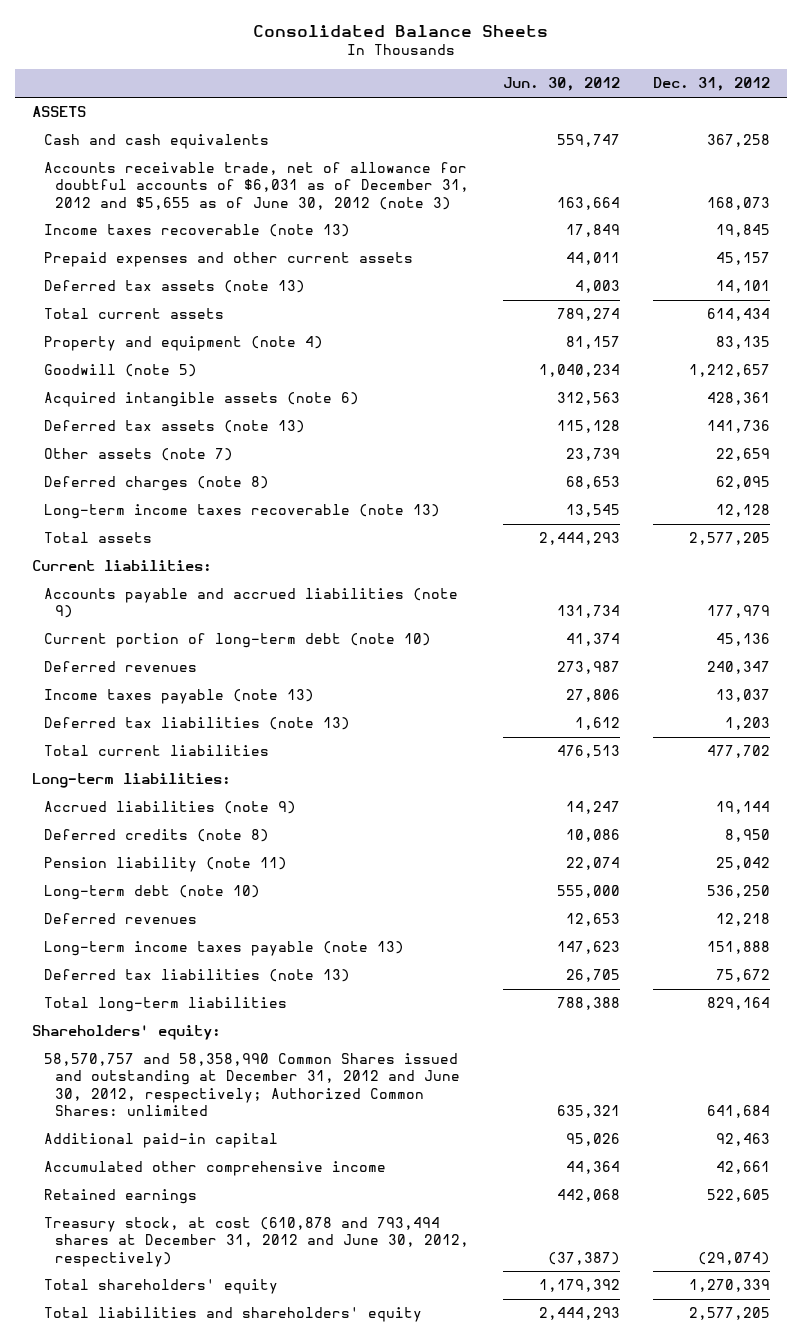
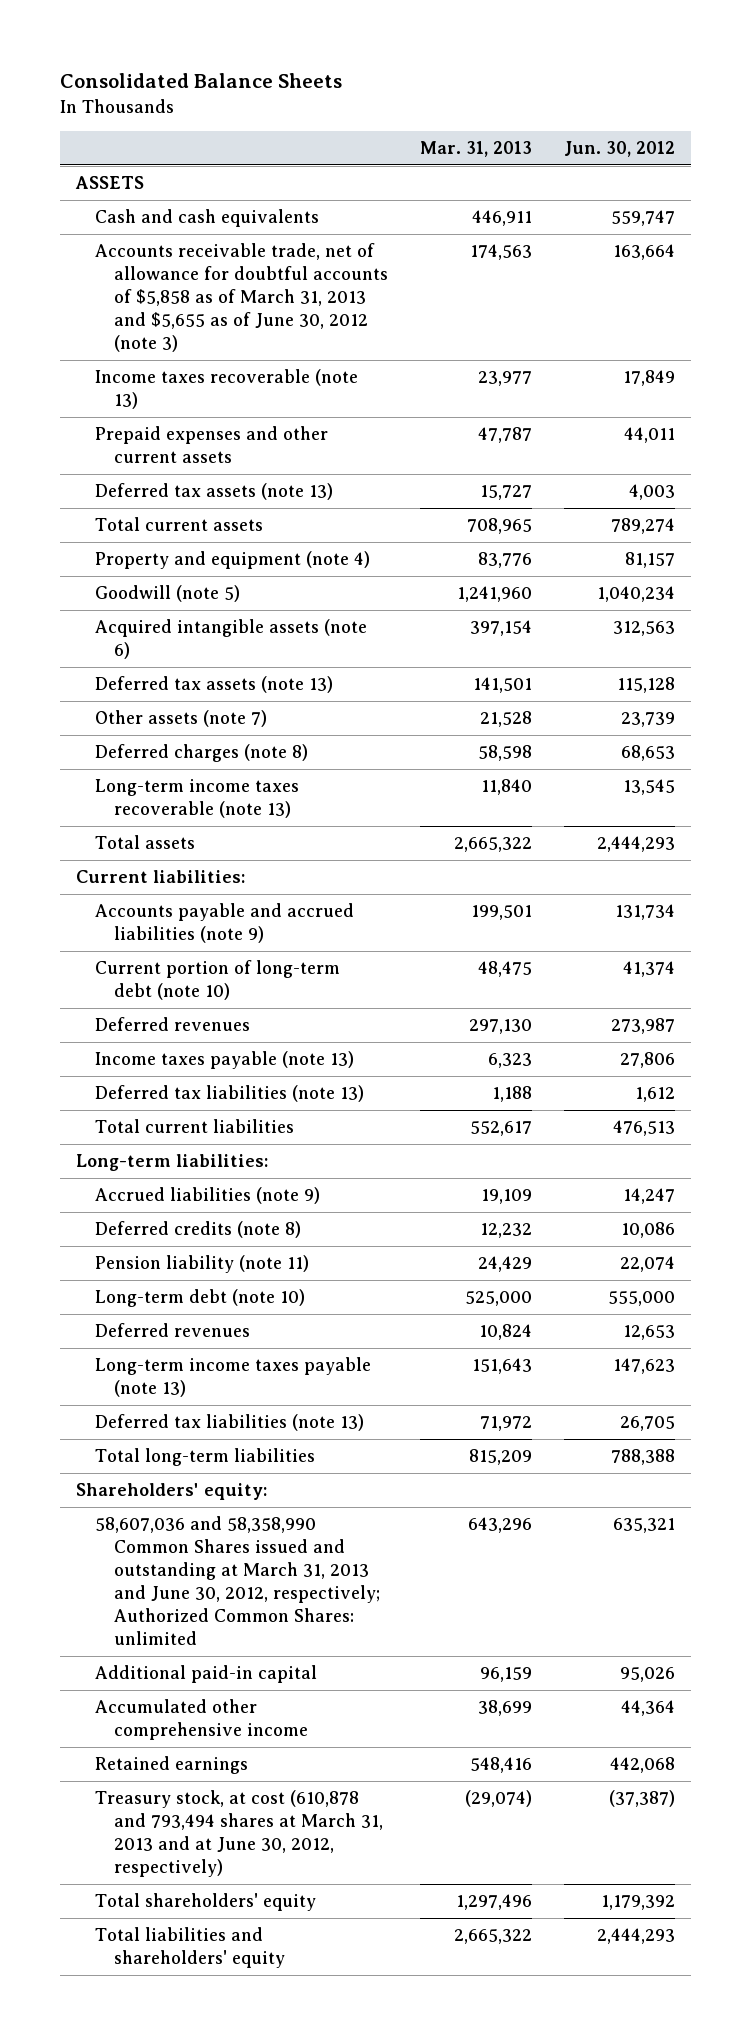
[653,77,771,92] Dec. 31, 2012 -> none
none -> [420,141,533,158] Mar. 31, 2013
[43,162,469,210] Accounts receivable trade, net of allowance for doubtful accounts of $6,031 as of December 31, 2012 and $5,655 as of June 30, 2012 (note 3) -> [95,243,389,353] Accounts receivable trade, net of allowance for doubtful accounts of $5,858 as of March 31, 2013 and $5,655 as of June 30, 2012 (note 3)
[43,1053,460,1116] 58,570,757 and 58,358,990 Common Shares issued and outstanding at December 31, 2012 and June 30, 2012, respectively; Authorized Common Shares: unlimited -> [95,1516,381,1646] 58,607,036 and 58,358,990 Common Shares issued and outstanding at March 31, 2013 and June 30, 2012, respectively; Authorized Common Shares: unlimited
[43,1217,469,1267] Treasury stock, at cost (610,878 and 793,494 shares at December 31, 2012 and June 30, 2012, respectively) -> [95,1790,384,1878] Treasury stock, at cost (610,878 and 793,494 shares at March 31, 2013 and at June 30, 2012, respectively)

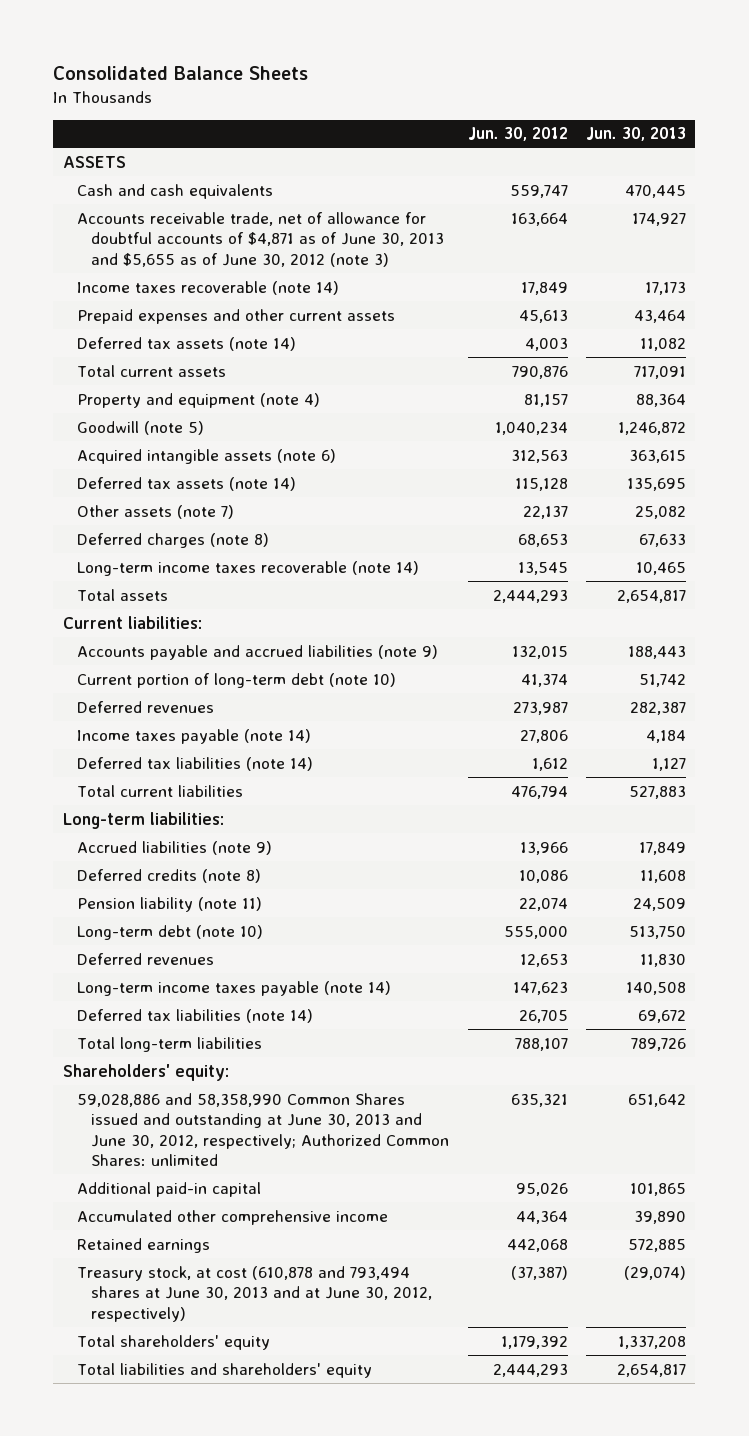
[420,141,533,158] Mar. 31, 2013 -> none
none -> [586,127,687,142] Jun. 30, 2013
[95,243,389,353] Accounts receivable trade, net of allowance for doubtful accounts of $5,858 as of March 31, 2013 and $5,655 as of June 30, 2012 (note 3) -> [76,211,444,267] Accounts receivable trade, net of allowance for doubtful accounts of $4,871 as of June 30, 2013 and $5,655 as of June 30, 2012 (note 3)
[95,369,359,410] Income taxes recoverable (note 13) -> [76,280,339,295] Income taxes recoverable (note 14)
[624,427,676,444] 44,011 -> [518,309,568,323] 45,613
[95,483,334,501] Deferred tax assets (note 13) -> [76,336,296,351] Deferred tax assets (note 14)
[611,518,676,535] 789,274 -> [511,365,568,379] 790,876
[95,676,334,694] Deferred tax assets (note 13) -> [76,476,296,491] Deferred tax assets (note 14)
[621,712,676,728] 23,739 -> [522,505,568,519] 22,137
[95,779,300,819] Long-term income taxes recoverable (note 13) -> [76,560,419,576] Long-term income taxes recoverable (note 14)
[615,904,676,921] 131,734 -> [511,645,568,659] 132,015
[95,1051,355,1070] Income taxes payable (note 13) -> [76,728,311,744] Income taxes payable (note 14)
[95,1085,365,1103] Deferred tax liabilities (note 13) -> [76,756,313,771] Deferred tax liabilities (note 14)
[613,1120,676,1137] 476,513 -> [510,785,568,799] 476,794
[623,1188,676,1205] 14,247 -> [519,841,568,855] 13,966
[95,1357,372,1398] Long-term income taxes payable (note 13) -> [76,980,391,996] Long-term income taxes payable (note 14)
[95,1414,365,1432] Deferred tax liabilities (note 13) -> [76,1008,313,1023] Deferred tax liabilities (note 14)
[611,1449,676,1466] 788,388 -> [514,1037,568,1051] 788,107
[95,1516,381,1646] 58,607,036 and 58,358,990 Common Shares issued and outstanding at March 31, 2013 and June 30, 2012, respectively; Authorized Common Shares: unlimited -> [76,1092,449,1167] 59,028,886 and 58,358,990 Common Shares issued and outstanding at June 30, 2013 and June 30, 2012, respectively; Authorized Common Shares: unlimited
[95,1790,384,1878] Treasury stock, at cost (610,878 and 793,494 shares at March 31, 2013 and at June 30, 2012, respectively) -> [76,1265,432,1322] Treasury stock, at cost (610,878 and 793,494 shares at June 30, 2013 and at June 30, 2012, respectively)

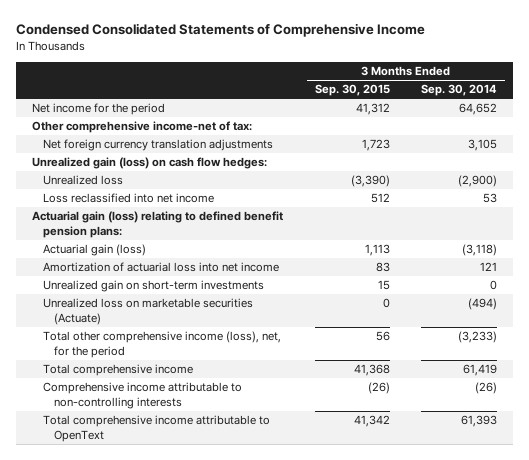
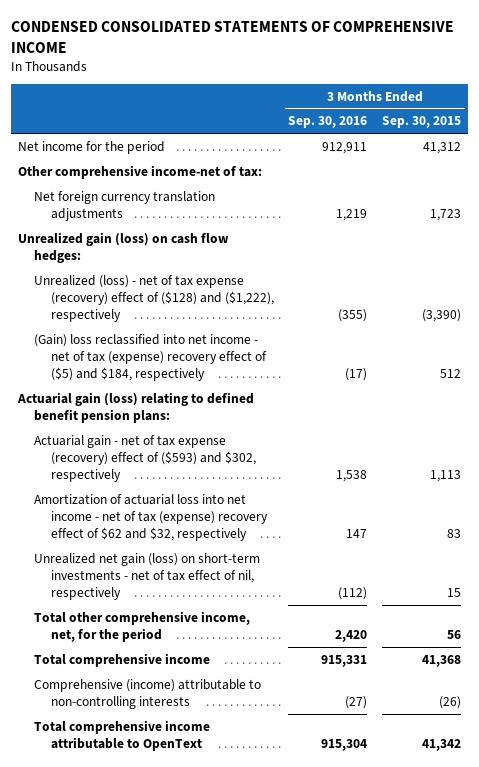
[16,23,426,38] Condensed Consolidated Statements of Comprehensive Income -> [10,20,454,53] CONDENSED CONSOLIDATED STATEMENTS OF COMPREHENSIVE INCOME
[420,84,497,97] Sep. 30, 2014 -> none
none -> [288,116,368,129] Sep. 30, 2016
[43,175,124,186] Unrealized loss -> [34,274,274,323] Unrealized (loss) - net of tax expense (recovery) effect of ($128) and ($1,222), respectively
[43,193,215,204] Loss reclassified into net income -> [34,333,267,382] (Gain) loss reclassified into net income - net of tax (expense) recovery effect of ($5) and $184, respectively
[43,298,254,326] Unrealized loss on marketable securities (Actuate) -> none
[43,244,147,257] Actuarial gain (loss) -> [34,434,256,483] Actuarial gain - net of tax expense (recovery) effect of ($593) and $302, respectively
[43,262,280,273] Amortization of actuarial loss into net income -> [34,493,268,542] Amortization of actuarial loss into net income - net of tax (expense) recovery effect of $62 and $32, respectively
[43,280,265,293] Unrealized gain on short-term investments -> [34,552,261,601] Unrealized net gain (loss) on short-term investments - net of tax effect of nil, respectively
[43,331,282,359] Total other comprehensive income (loss), net, for the period -> [34,610,251,642] Total other comprehensive income, net, for the period
[43,382,243,410] Comprehensive income attributable to non-controlling interests -> [34,678,262,709] Comprehensive (income) attributable to non-controlling interests

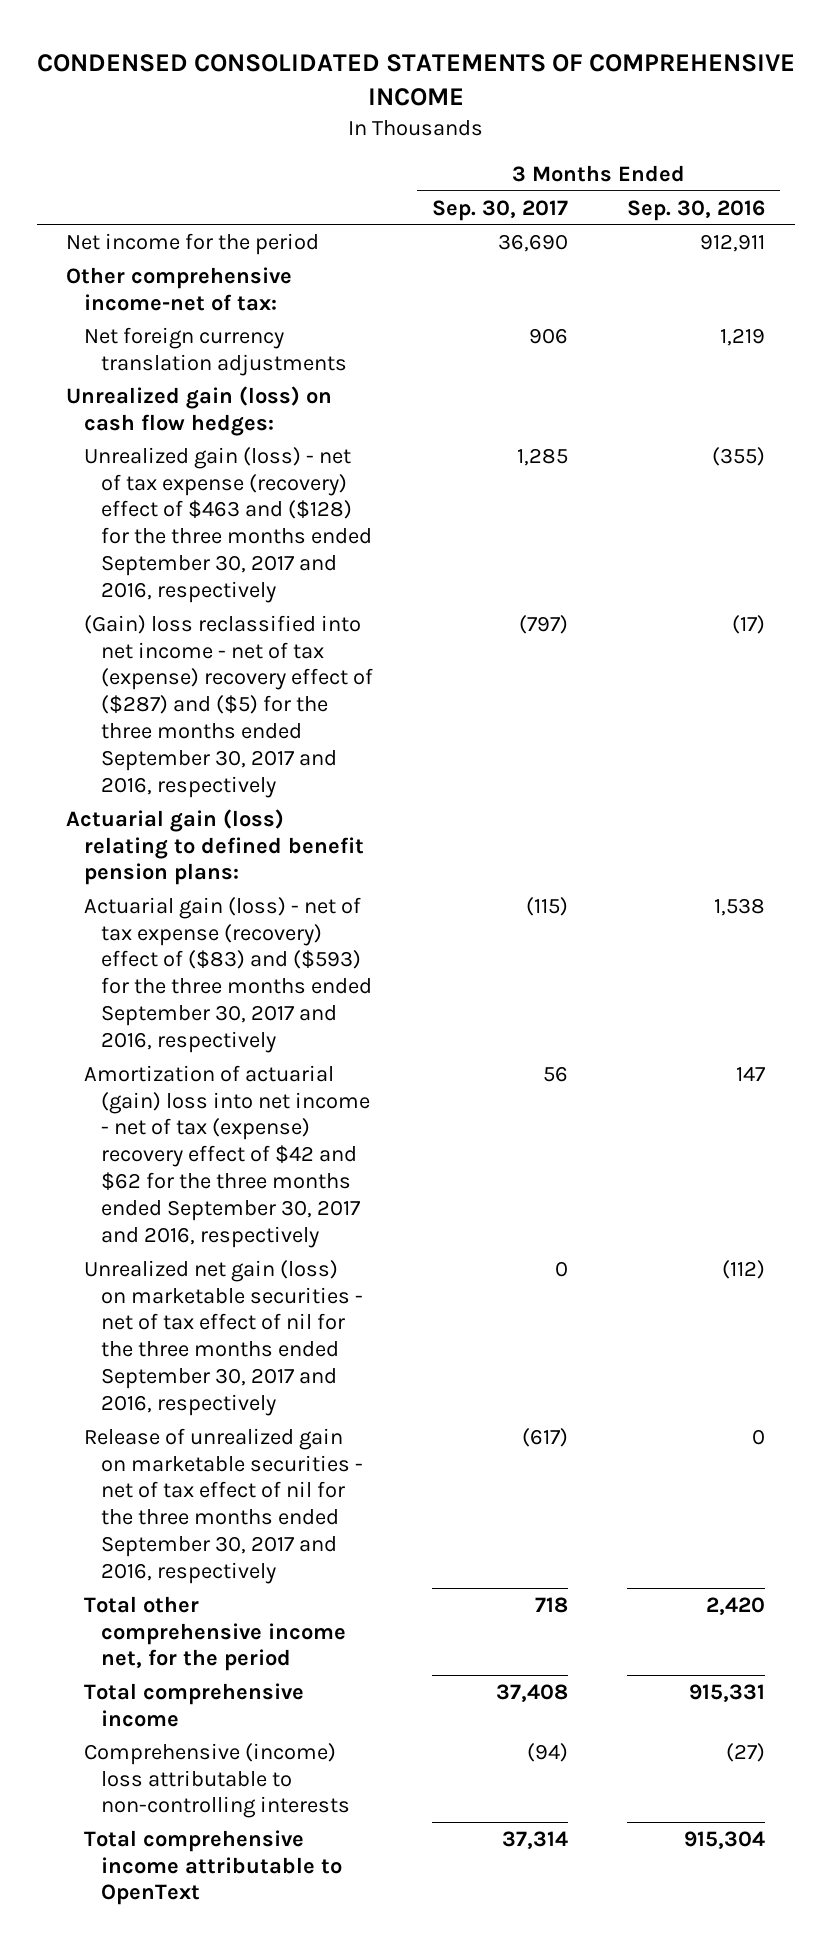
[382,116,462,129] Sep. 30, 2015 -> none
none -> [432,199,569,221] Sep. 30, 2017
[34,274,274,323] Unrealized (loss) - net of tax expense (recovery) effect of ($128) and ($1,222), respectively -> [83,446,372,604] Unrealized gain (loss) - net of tax expense (recovery) effect of $463 and ($128) for the three months ended September 30, 2017 and 2016, respectively
[34,333,267,382] (Gain) loss reclassified into net income - net of tax (expense) recovery effect of ($5) and $184, respectively -> [83,614,373,798] (Gain) loss reclassified into net income - net of tax (expense) recovery effect of ($287) and ($5) for the three months ended September 30, 2017 and 2016, respectively
[34,434,256,483] Actuarial gain - net of tax expense (recovery) effect of ($593) and $302, respectively -> [83,896,372,1054] Actuarial gain (loss) - net of tax expense (recovery) effect of ($83) and ($593) for the three months ended September 30, 2017 and 2016, respectively
[34,493,268,542] Amortization of actuarial loss into net income - net of tax (expense) recovery effect of $62 and $32, respectively -> [83,1064,370,1248] Amortization of actuarial (gain) loss into net income - net of tax (expense) recovery effect of $42 and $62 for the three months ended September 30, 2017 and 2016, respectively
[34,552,261,601] Unrealized net gain (loss) on short-term investments - net of tax effect of nil, respectively -> [83,1259,363,1417] Unrealized net gain (loss) on marketable securities - net of tax effect of nil for the three months ended September 30, 2017 and 2016, respectively
none -> [83,1427,363,1585] Release of unrealized gain on marketable securities - net of tax effect of nil for the three months ended September 30, 2017 and 2016, respectively
[34,610,251,642] Total other comprehensive income, net, for the period -> [83,1595,346,1672] Total other comprehensive income net, for the period
[34,678,262,709] Comprehensive (income) attributable to non-controlling interests -> [83,1742,350,1819] Comprehensive (income) loss attributable to non-controlling interests

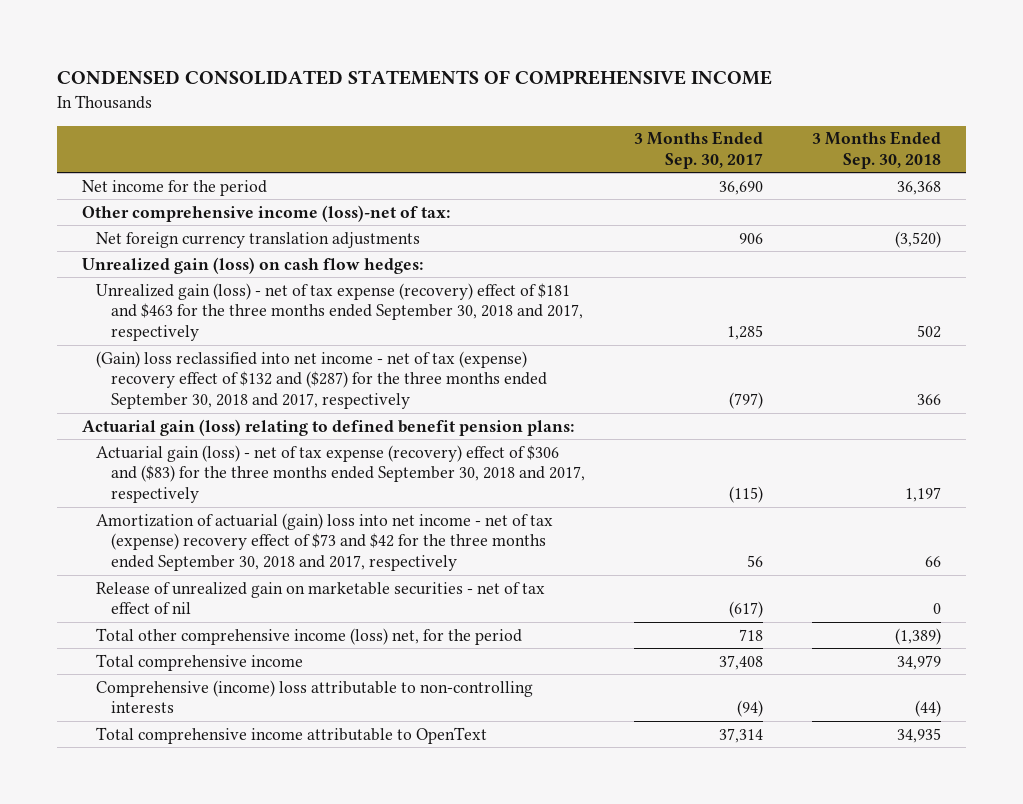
[627,199,766,221] Sep. 30, 2016 -> none
none -> [812,131,942,170] 3 Months Ended Sep. 30, 2018
[66,266,293,311] Other comprehensive income-net of tax: -> [81,204,450,222] Other comprehensive income (loss)-net of tax:
[83,446,372,604] Unrealized gain (loss) - net of tax expense (recovery) effect of $463 and ($128) for the three months ended September 30, 2017 and 2016, respectively -> [96,282,583,342] Unrealized gain (loss) - net of tax expense (recovery) effect of $181 and $463 for the three months ended September 30, 2018 and 2017, respectively
[83,614,373,798] (Gain) loss reclassified into net income - net of tax (expense) recovery effect of ($287) and ($5) for the three months ended September 30, 2017 and 2016, respectively -> [96,350,547,410] (Gain) loss reclassified into net income - net of tax (expense) recovery effect of $132 and ($287) for the three months ended September 30, 2018 and 2017, respectively
[83,1259,363,1417] Unrealized net gain (loss) on marketable securities - net of tax effect of nil for the three months ended September 30, 2017 and 2016, respectively -> none
[83,896,372,1054] Actuarial gain (loss) - net of tax expense (recovery) effect of ($83) and ($593) for the three months ended September 30, 2017 and 2016, respectively -> [96,444,585,504] Actuarial gain (loss) - net of tax expense (recovery) effect of $306 and ($83) for the three months ended September 30, 2018 and 2017, respectively
[83,1064,370,1248] Amortization of actuarial (gain) loss into net income - net of tax (expense) recovery effect of $42 and $62 for the three months ended September 30, 2017 and 2016, respectively -> [96,512,554,572] Amortization of actuarial (gain) loss into net income - net of tax (expense) recovery effect of $73 and $42 for the three months ended September 30, 2018 and 2017, respectively
[83,1427,363,1585] Release of unrealized gain on marketable securities - net of tax effect of nil for the three months ended September 30, 2017 and 2016, respectively -> [96,581,546,615] Release of unrealized gain on marketable securities - net of tax effect of nil
[83,1595,346,1672] Total other comprehensive income net, for the period -> [96,627,523,645] Total other comprehensive income (loss) net, for the period

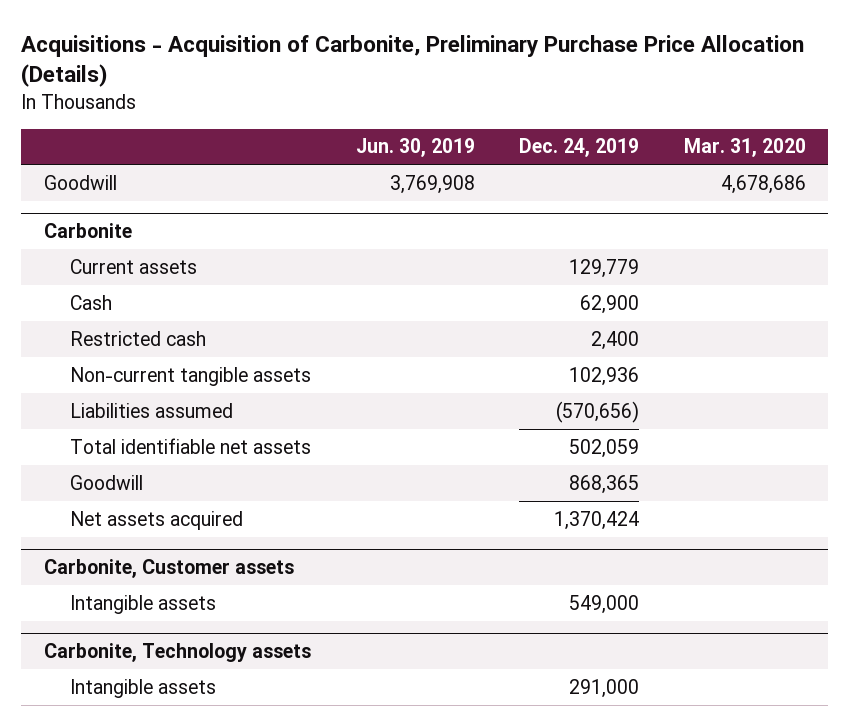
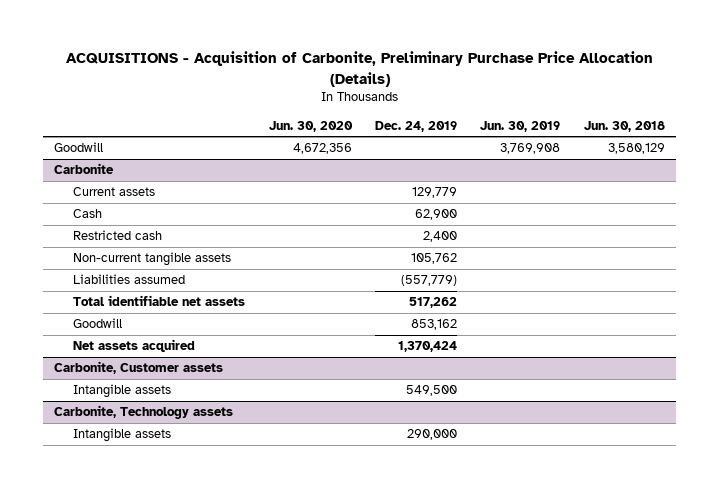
[21,34,805,88] Acquisitions - Acquisition of Carbonite, Preliminary Purchase Price Allocation (Details) -> [65,51,653,87] ACQUISITIONS - Acquisition of Carbonite, Preliminary Purchase Price Allocation (Details)
[684,138,807,158] Mar. 31, 2020 -> none
none -> [268,120,353,132] Jun. 30, 2020
none -> [583,120,665,132] Jun. 30, 2018
[569,366,640,386] 102,936 -> [410,253,457,265] 105,762
[556,400,640,423] (570,656) -> [400,275,457,287] (557,779)
[569,438,640,458] 502,059 -> [408,297,457,309] 517,262
[569,474,640,494] 868,365 -> [410,319,457,331] 853,162
[569,594,640,614] 549,000 -> [405,385,457,397] 549,500
[569,678,640,698] 291,000 -> [406,429,457,441] 290,000

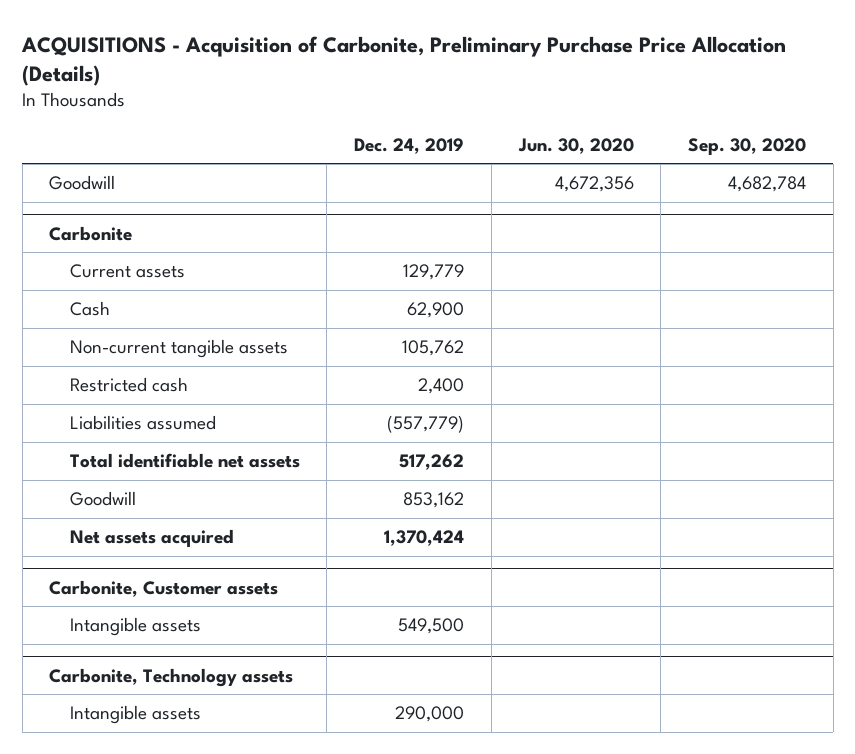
[480,120,561,132] Jun. 30, 2019 -> none
[583,120,665,132] Jun. 30, 2018 -> none
none -> [688,137,807,155] Sep. 30, 2020
[73,230,163,241] Restricted cash -> [69,377,188,393] Restricted cash

